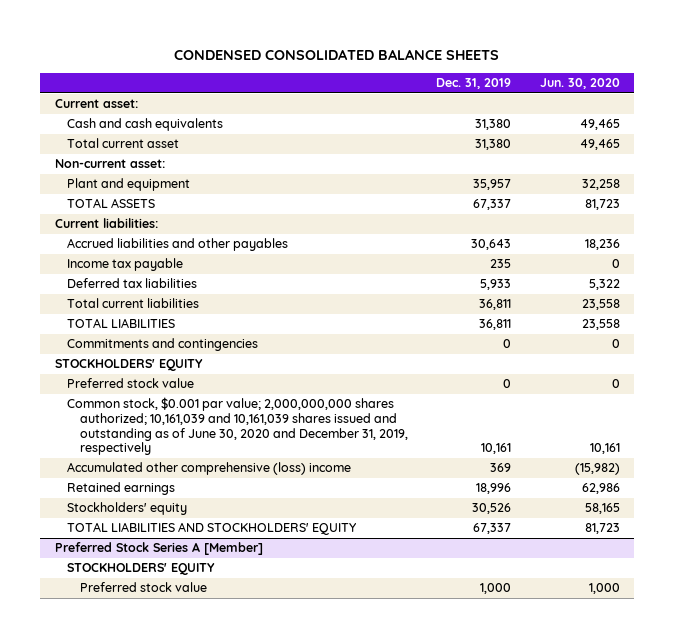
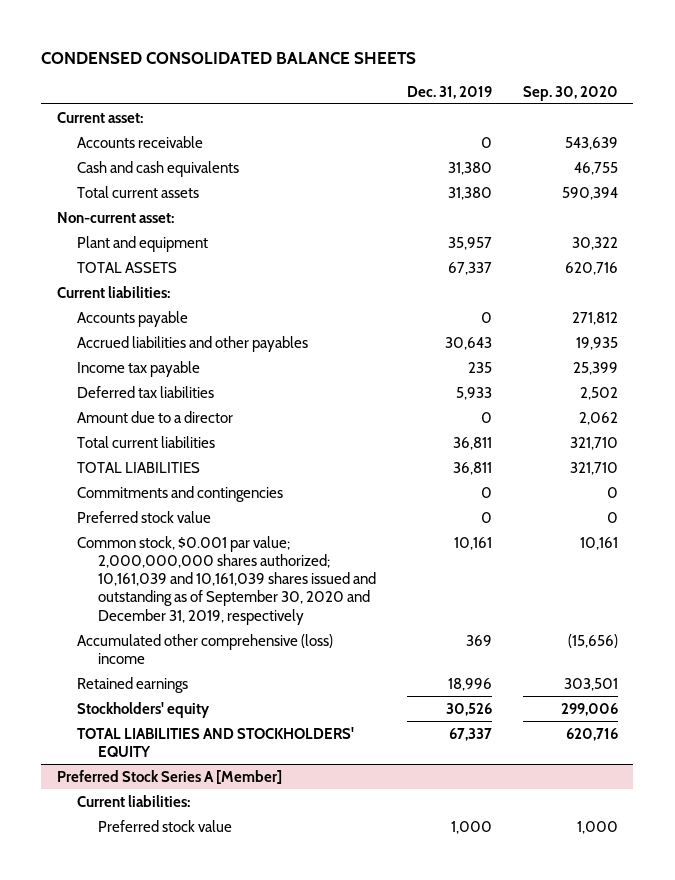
[540,78,621,90] Jun. 30, 2020 -> none
none -> [522,85,618,101] Sep. 30, 2020
none -> [77,135,204,148] Accounts receivable
[67,138,180,149] Total current asset -> [77,185,200,198] Total current assets
none -> [77,310,189,327] Accounts payable
none -> [77,410,234,423] Amount due to a director
[54,359,203,372] STOCKHOLDERS' EQUITY -> none
[67,397,408,456] Common stock, $0.001 par value; 2,000,000,000 shares authorized; 10,161,039 and 10,161,039 shares issued and outstanding as of June 30, 2020 and December 31, 2019, respectively -> [77,535,376,625] Common stock, $0.001 par value; 2,000,000,000 shares authorized; 10,161,039 and 10,161,039 shares issued and outstanding as of September 30, 2020 and December 31, 2019, respectively
[67,563,216,576] STOCKHOLDERS' EQUITY -> none
none -> [77,794,191,807] Current liabilities:

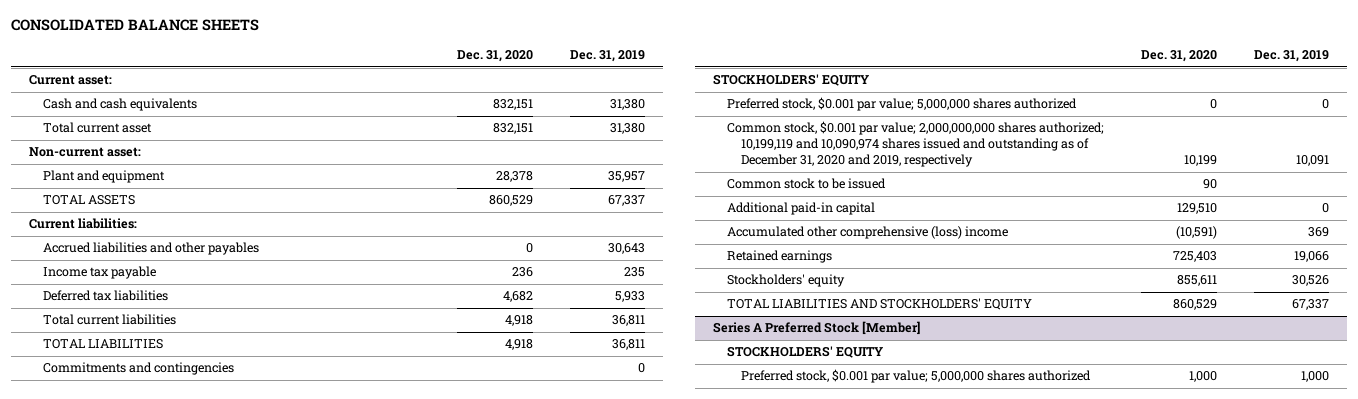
[41,52,417,65] CONDENSED CONSOLIDATED BALANCE SHEETS -> [10,19,259,32] CONSOLIDATED BALANCE SHEETS
[522,85,618,101] Sep. 30, 2020 -> none
none -> [457,50,534,63] Dec. 31, 2020
[77,135,204,148] Accounts receivable -> none
[77,185,200,198] Total current assets -> [43,122,153,134] Total current asset
[77,310,189,327] Accounts payable -> none
[77,410,234,423] Amount due to a director -> none
none -> [713,74,870,87] STOCKHOLDERS' EQUITY
[77,510,212,523] Preferred stock value -> [727,97,1078,112] Preferred stock, $0.001 par value; 5,000,000 shares authorized
[77,535,376,625] Common stock, $0.001 par value; 2,000,000,000 shares authorized; 10,161,039 and 10,161,039 shares issued and outstanding as of September 30, 2020 and December 31, 2019, respectively -> [727,121,1105,168] Common stock, $0.001 par value; 2,000,000,000 shares authorized; 10,199,119 and 10,090,974 shares issued and outstanding as of December 31, 2020 and 2019, respectively
[453,536,492,550] 10,161 -> [1295,155,1329,167] 10,091
none -> [727,178,887,190] Common stock to be issued
none -> [727,202,876,216] Additional paid-in capital
[447,677,492,691] 18,996 -> [1293,251,1329,263] 19,066
[77,794,191,807] Current liabilities: -> none
[56,769,282,784] Preferred Stock Series A [Member] -> [713,321,921,336] Series A Preferred Stock [Member]
none -> [727,346,884,359] STOCKHOLDERS' EQUITY
[97,819,232,832] Preferred stock value -> [741,369,1092,384] Preferred stock, $0.001 par value; 5,000,000 shares authorized

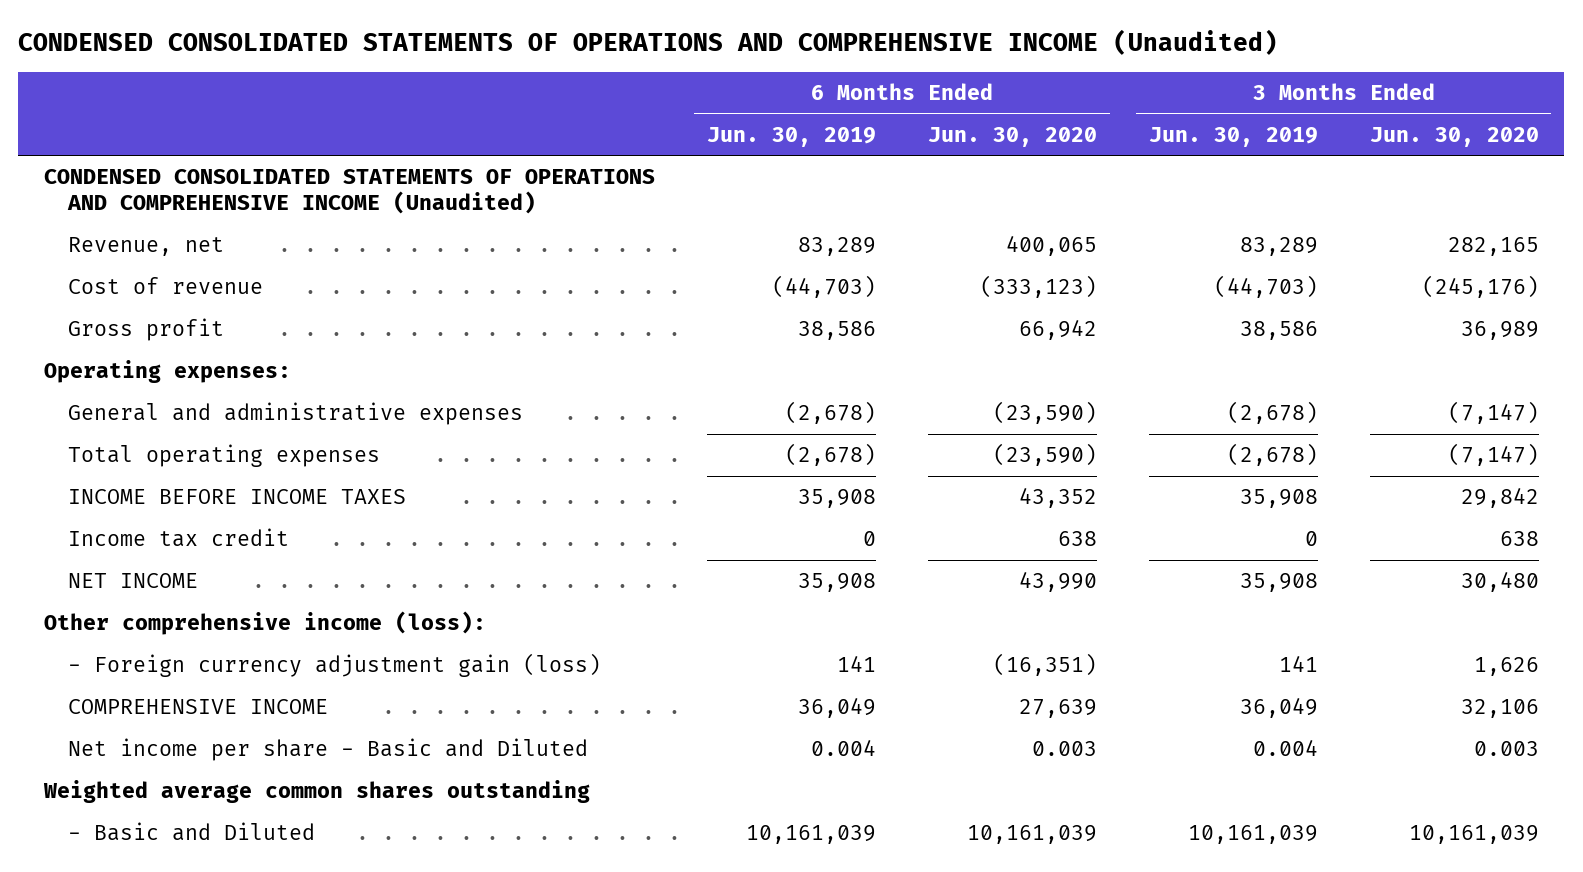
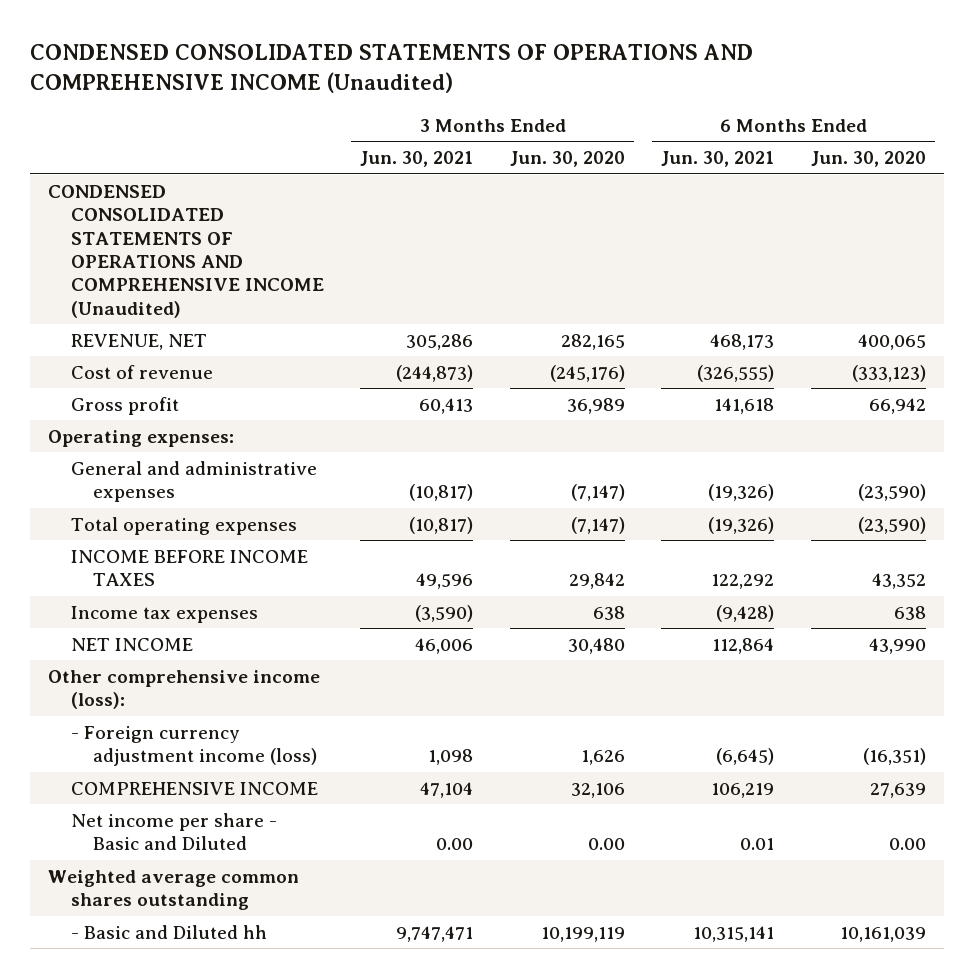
[706,126,876,147] Jun. 30, 2019 -> none
[1148,126,1318,147] Jun. 30, 2019 -> none
none -> [360,151,474,168] Jun. 30, 2021
none -> [661,151,775,168] Jun. 30, 2021
[67,237,224,257] Revenue, net -> [70,333,207,350] REVENUE, NET
[67,528,289,548] Income tax credit -> [70,605,258,623] Income tax expenses
[67,653,601,678] - Foreign currency adjustment gain (loss) -> [70,725,318,767] - Foreign currency adjustment income (loss)
[1031,741,1097,757] 0.003 -> [888,838,926,851] 0.00
[1473,741,1539,757] 0.003 -> [587,838,625,851] 0.00
[67,822,315,842] - Basic and Diluted -> [70,924,267,939] - Basic and Diluted hh
[1408,825,1539,845] 10,161,039 -> [540,926,625,942] 10,199,119

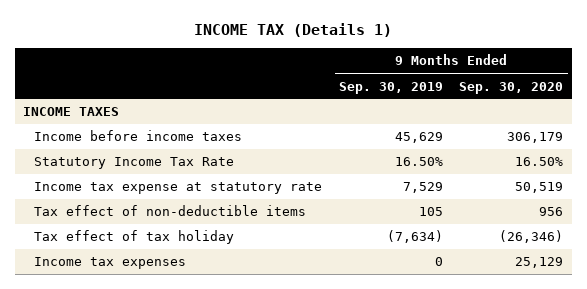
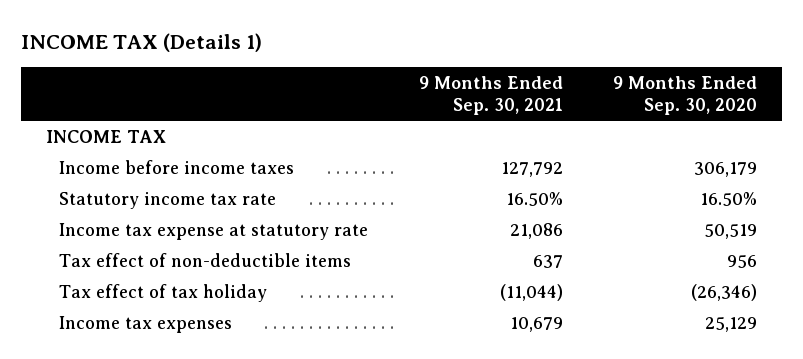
[338,81,443,94] Sep. 30, 2019 -> none
none -> [418,75,563,115] 9 Months Ended Sep. 30, 2021
[23,107,120,117] INCOME TAXES -> [45,129,166,143] INCOME TAX
[34,157,235,170] Statutory Income Tax Rate -> [59,191,277,209] Statutory income tax rate

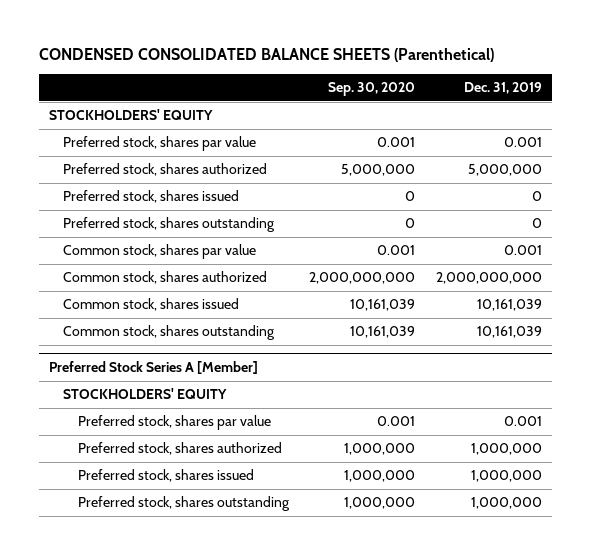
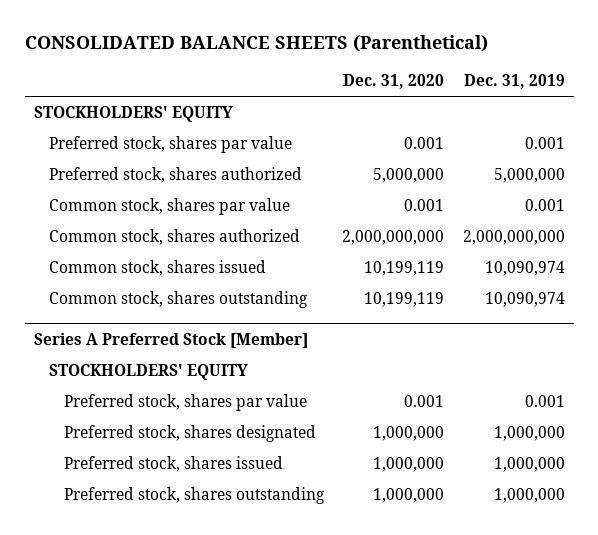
[38,48,494,63] CONDENSED CONSOLIDATED BALANCE SHEETS (Parenthetical) -> [24,34,488,52] CONSOLIDATED BALANCE SHEETS (Parenthetical)
[328,82,416,97] Sep. 30, 2020 -> none
none -> [343,73,445,89] Dec. 31, 2020
[63,190,240,204] Preferred stock, shares issued -> none
[63,217,276,233] Preferred stock, shares outstanding -> none
[476,299,542,312] 10,161,039 -> [484,261,565,277] 10,090,974
[476,326,542,339] 10,161,039 -> [484,292,565,308] 10,090,974
[48,361,258,375] Preferred Stock Series A [Member] -> [33,333,308,350] Series A Preferred Stock [Member]
[77,442,282,456] Preferred stock, shares authorized -> [63,425,316,443] Preferred stock, shares designated

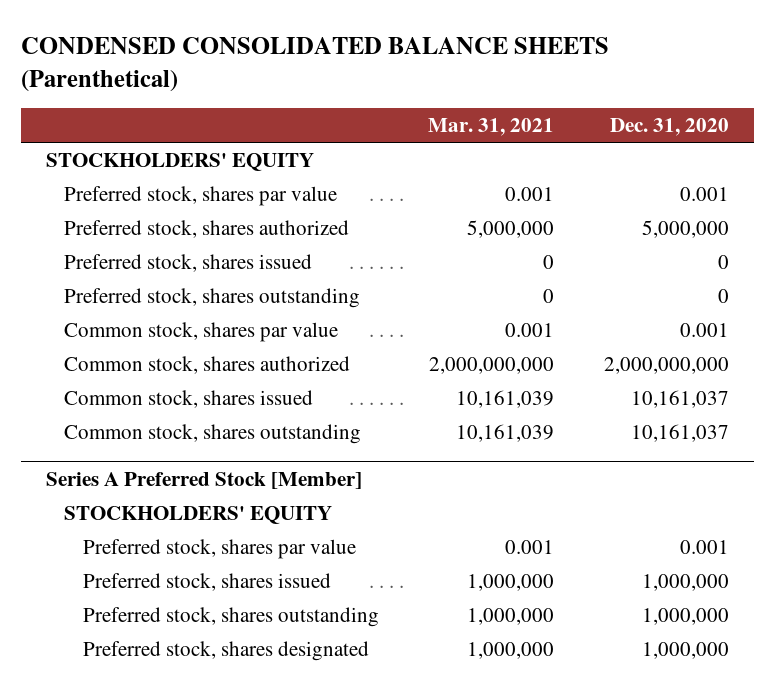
[24,34,488,52] CONSOLIDATED BALANCE SHEETS (Parenthetical) -> [20,36,609,92] CONDENSED CONSOLIDATED BALANCE SHEETS (Parenthetical)
[463,73,565,89] Dec. 31, 2019 -> none
none -> [428,117,555,136] Mar. 31, 2021
none -> [64,254,313,273] Preferred stock, shares issued
none -> [64,288,361,309] Preferred stock, shares outstanding
[364,261,445,277] 10,199,119 -> [630,390,729,409] 10,161,037
[364,292,445,308] 10,199,119 -> [630,424,729,443] 10,161,037
[63,425,316,443] Preferred stock, shares designated -> [82,641,369,662] Preferred stock, shares designated

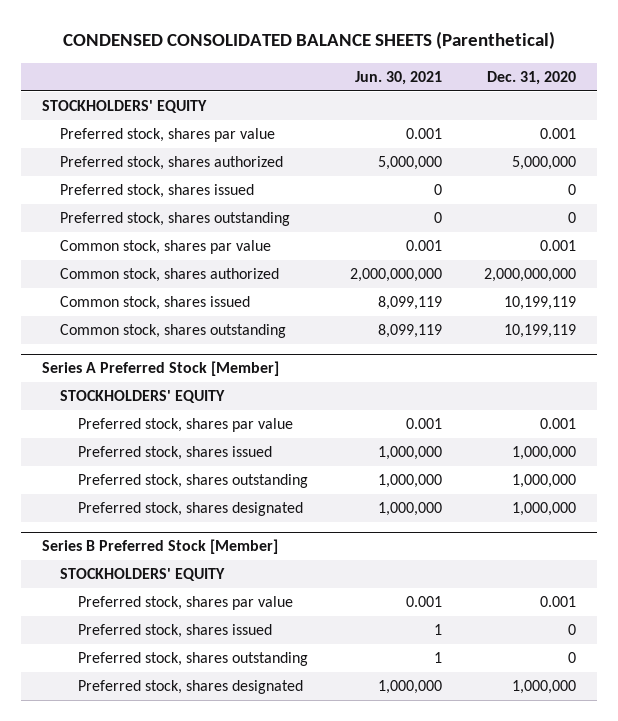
[428,117,555,136] Mar. 31, 2021 -> none
none -> [354,70,442,85] Jun. 30, 2021
[630,390,729,409] 10,161,037 -> [504,296,577,311] 10,199,119
[630,424,729,443] 10,161,037 -> [504,324,577,339] 10,199,119
none -> [42,539,279,555] Series B Preferred Stock [Member]
none -> [60,568,226,582] STOCKHOLDERS' EQUITY
none -> [77,596,293,611] Preferred stock, shares par value
none -> [77,624,272,639] Preferred stock, shares issued
none -> [77,652,308,667] Preferred stock, shares outstanding
none -> [77,680,303,695] Preferred stock, shares designated

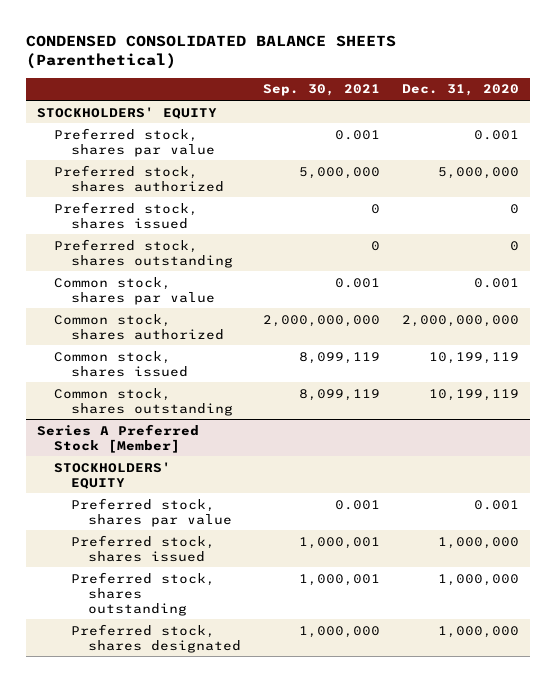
[354,70,442,85] Jun. 30, 2021 -> none
none -> [262,84,380,97] Sep. 30, 2021
[42,539,279,555] Series B Preferred Stock [Member] -> none
[60,568,226,582] STOCKHOLDERS' EQUITY -> none
[77,596,293,611] Preferred stock, shares par value -> none
[77,624,272,639] Preferred stock, shares issued -> none
[77,652,308,667] Preferred stock, shares outstanding -> none
[77,680,303,695] Preferred stock, shares designated -> none

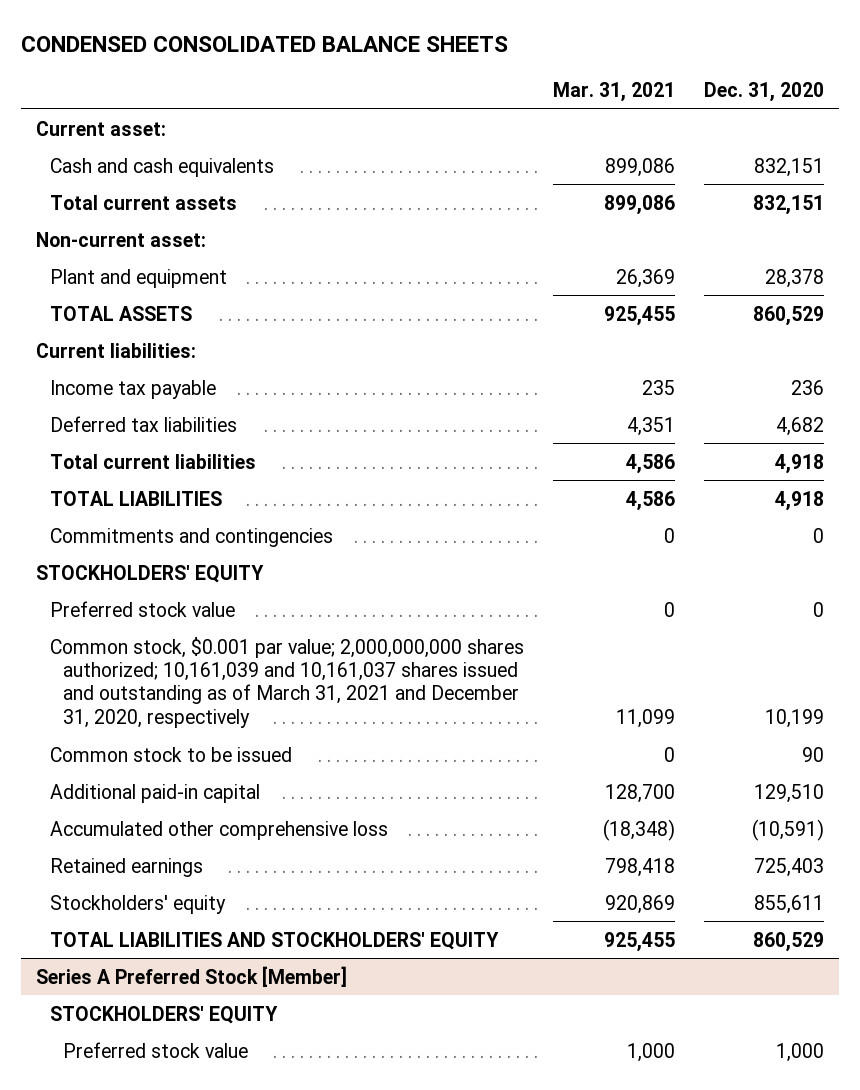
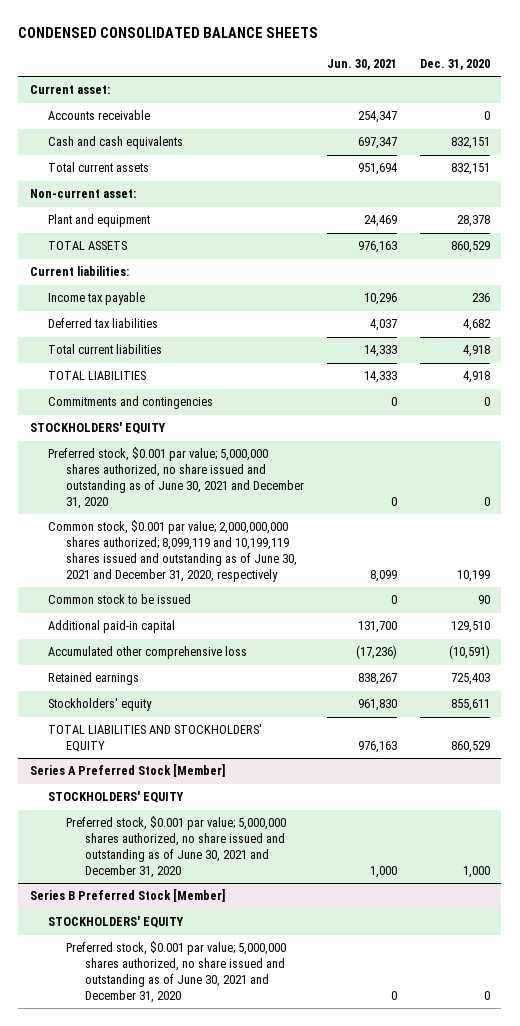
[552,81,675,102] Mar. 31, 2021 -> none
none -> [326,59,397,71] Jun. 30, 2021
none -> [48,110,151,121] Accounts receivable
[49,600,235,617] Preferred stock value -> [48,447,305,509] Preferred stock, $0.001 par value; 5,000,000 shares authorized, no share issued and outstanding as of June 30, 2021 and December 31, 2020
[49,636,524,728] Common stock, $0.001 par value; 2,000,000,000 shares authorized; 10,161,039 and 10,161,037 shares issued and outstanding as of March 31, 2021 and December 31, 2020, respectively -> [48,520,298,582] Common stock, $0.001 par value; 2,000,000,000 shares authorized; 8,099,119 and 10,199,119 shares issued and outstanding as of June 30, 2021 and December 31, 2020, respectively
[63,1041,249,1058] Preferred stock value -> [66,816,287,878] Preferred stock, $0.001 par value; 5,000,000 shares authorized, no share issued and outstanding as of June 30, 2021 and December 31, 2020
none -> [29,889,225,903] Series B Preferred Stock [Member]
none -> [48,916,185,929] STOCKHOLDERS' EQUITY
none -> [66,941,287,1003] Preferred stock, $0.001 par value; 5,000,000 shares authorized, no share issued and outstanding as of June 30, 2021 and December 31, 2020

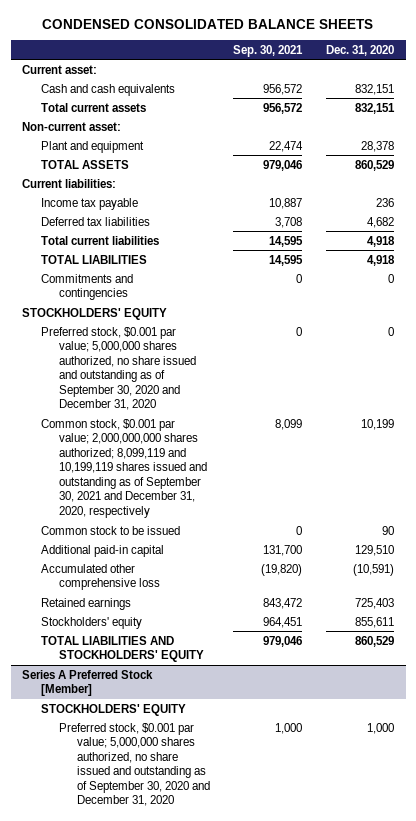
[326,59,397,71] Jun. 30, 2021 -> none
none -> [233,44,304,57] Sep. 30, 2021
[48,110,151,121] Accounts receivable -> none
[48,447,305,509] Preferred stock, $0.001 par value; 5,000,000 shares authorized, no share issued and outstanding as of June 30, 2021 and December 31, 2020 -> [40,326,196,411] Preferred stock, $0.001 par value; 5,000,000 shares authorized, no share issued and outstanding as of September 30, 2020 and December 31, 2020
[48,520,298,582] Common stock, $0.001 par value; 2,000,000,000 shares authorized; 8,099,119 and 10,199,119 shares issued and outstanding as of June 30, 2021 and December 31, 2020, respectively -> [40,418,207,519] Common stock, $0.001 par value; 2,000,000,000 shares authorized; 8,099,119 and 10,199,119 shares issued and outstanding as of September 30, 2021 and December 31, 2020, respectively
[29,889,225,903] Series B Preferred Stock [Member] -> none
[48,916,185,929] STOCKHOLDERS' EQUITY -> none
[66,941,287,1003] Preferred stock, $0.001 par value; 5,000,000 shares authorized, no share issued and outstanding as of June 30, 2021 and December 31, 2020 -> none
[66,816,287,878] Preferred stock, $0.001 par value; 5,000,000 shares authorized, no share issued and outstanding as of June 30, 2021 and December 31, 2020 -> [58,722,210,807] Preferred stock, $0.001 par value; 5,000,000 shares authorized, no share issued and outstanding as of September 30, 2020 and December 31, 2020

